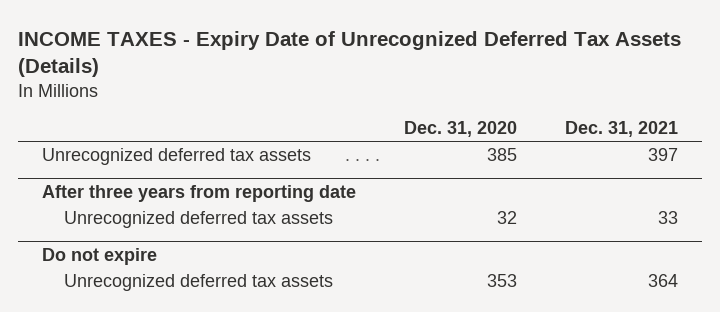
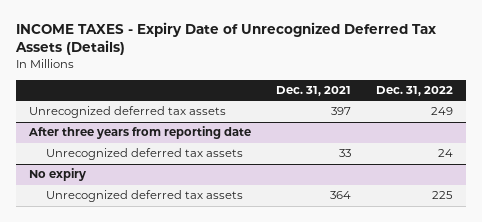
[403,121,517,138] Dec. 31, 2020 -> none
none -> [376,86,454,97] Dec. 31, 2022
[42,248,158,266] Do not expire -> [28,168,86,182] No expiry

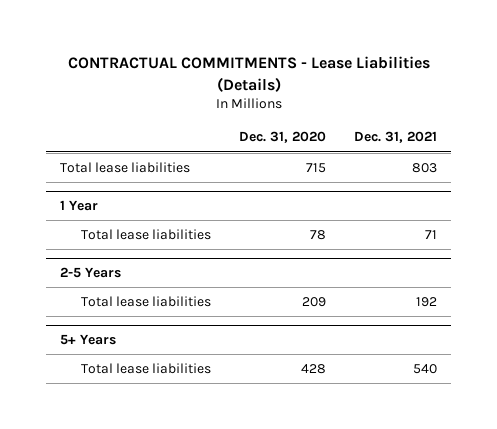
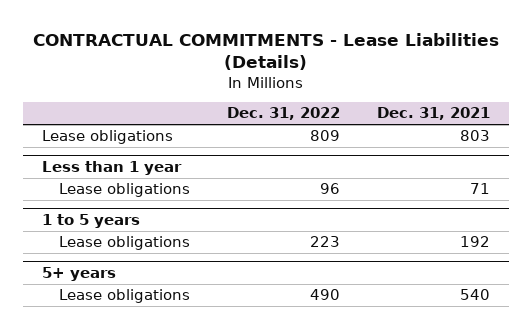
[239,131,327,144] Dec. 31, 2020 -> none
none -> [227,107,341,121] Dec. 31, 2022
[59,161,190,173] Total lease liabilities -> [41,130,173,145] Lease obligations
[59,199,98,211] 1 Year -> [41,161,182,176] Less than 1 year
[81,228,212,240] Total lease liabilities -> [59,183,191,198] Lease obligations
[59,266,121,278] 2-5 Years -> [41,214,140,229] 1 to 5 years
[81,295,212,307] Total lease liabilities -> [59,236,191,251] Lease obligations
[59,333,116,345] 5+ Years -> [41,267,116,282] 5+ years
[81,362,212,374] Total lease liabilities -> [59,289,191,304] Lease obligations

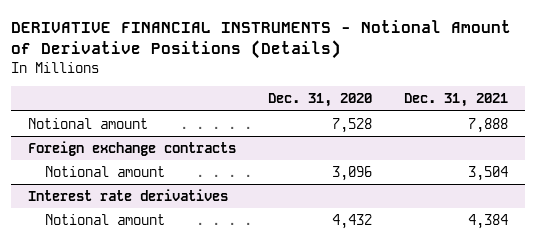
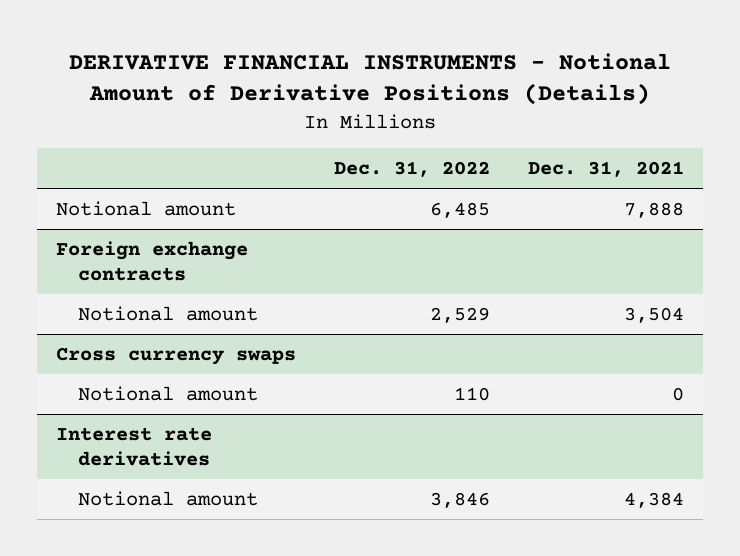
[267,93,372,108] Dec. 31, 2020 -> none
none -> [334,161,491,178] Dec. 31, 2022
none -> [56,347,297,366] Cross currency swaps
none -> [78,386,259,402] Notional amount

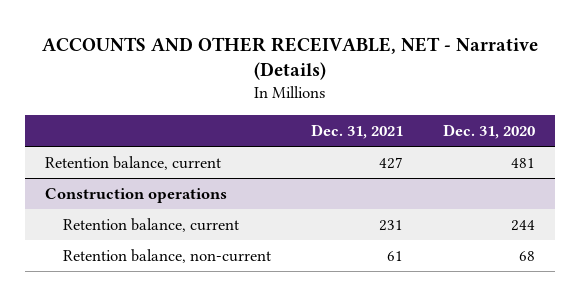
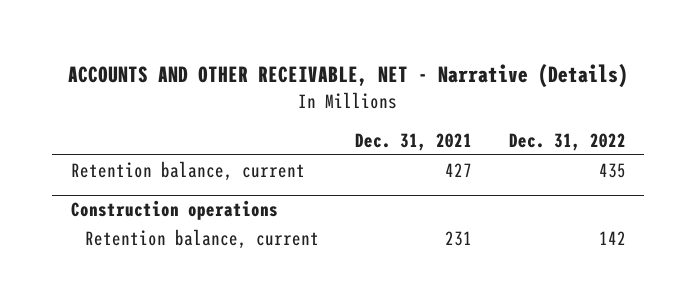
[443,123,536,139] Dec. 31, 2020 -> none
none -> [508,133,626,152] Dec. 31, 2022
[62,249,271,264] Retention balance, non-current -> none

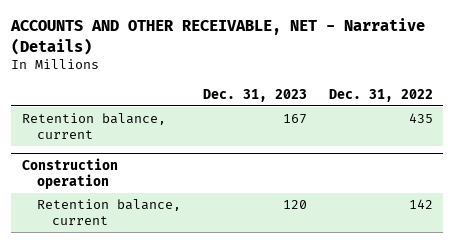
[355,133,473,152] Dec. 31, 2021 -> none
none -> [202,88,307,102] Dec. 31, 2023
[70,200,278,221] Construction operations -> [21,158,118,189] Construction operation

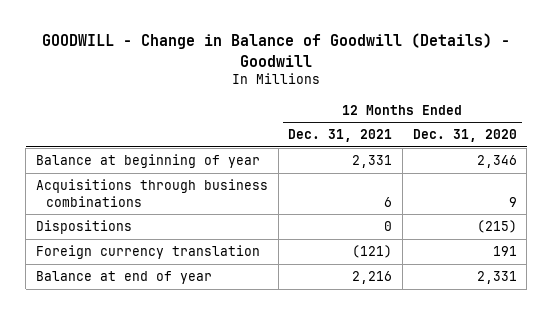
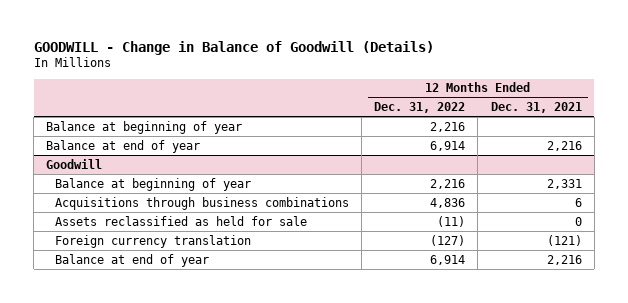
[42,33,511,67] GOODWILL - Change in Balance of Goodwill (Details) - Goodwill -> [33,40,434,55] GOODWILL - Change in Balance of Goodwill (Details)
[412,129,517,143] Dec. 31, 2020 -> none
none -> [374,102,466,114] Dec. 31, 2022
none -> [46,120,243,134] Balance at beginning of year
none -> [46,139,201,153] Balance at end of year
none -> [46,158,103,169] Goodwill
[36,220,133,235] Dispositions -> none
none -> [54,215,307,226] Assets reclassified as held for sale

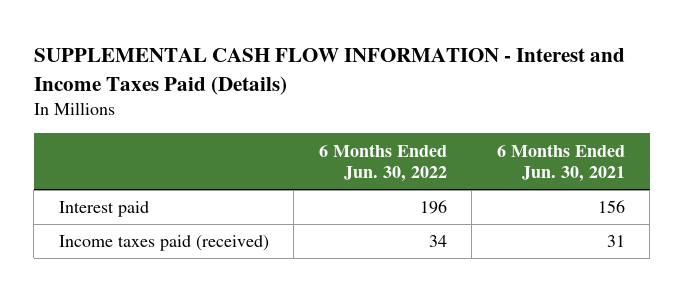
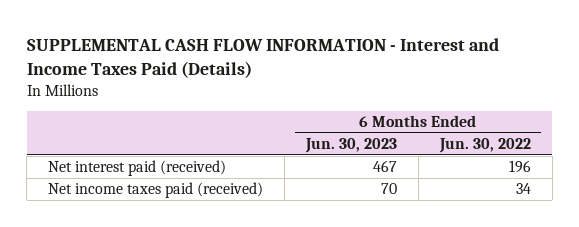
[496,143,625,183] 6 Months Ended Jun. 30, 2021 -> none
none -> [305,138,398,154] Jun. 30, 2023
[58,201,149,218] Interest paid -> [48,160,227,177] Net interest paid (received)
[58,235,269,252] Income taxes paid (received) -> [48,182,264,199] Net income taxes paid (received)

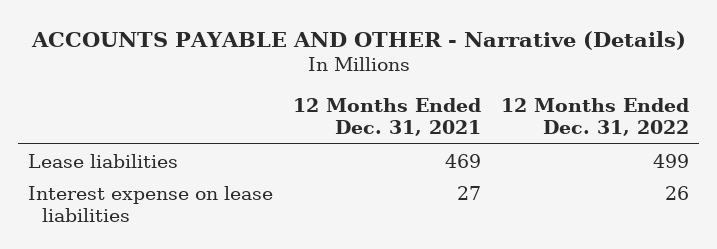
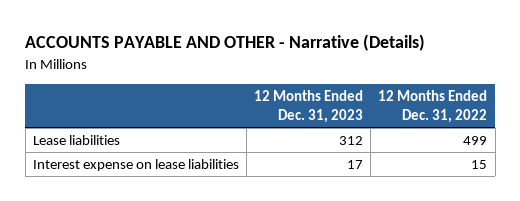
[293,98,482,137] 12 Months Ended Dec. 31, 2021 -> none
none -> [254,89,364,124] 12 Months Ended Dec. 31, 2023
[664,185,689,200] 26 -> [471,159,488,169] 15

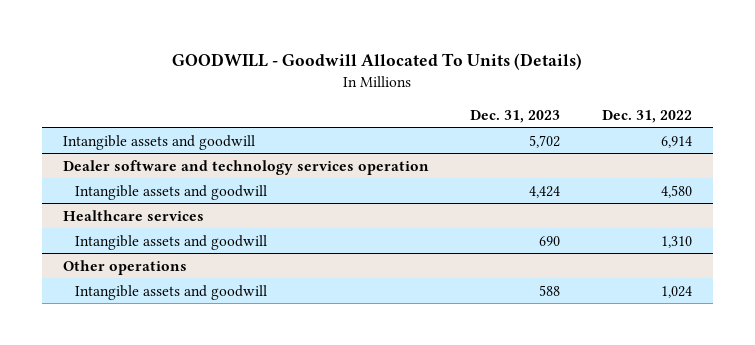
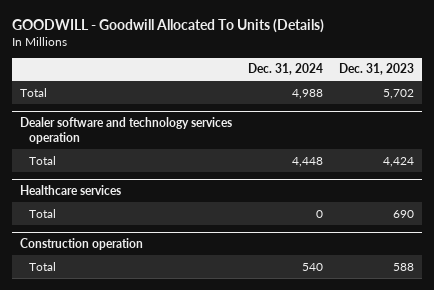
[601,109,692,123] Dec. 31, 2022 -> none
none -> [248,63,324,76] Dec. 31, 2024
[62,134,255,150] Intangible assets and goodwill -> [19,87,47,97] Total
[74,184,267,200] Intangible assets and goodwill -> [28,155,56,165] Total
[62,259,187,275] Other operations -> none
[74,234,267,250] Intangible assets and goodwill -> [28,208,56,218] Total
none -> [19,238,143,251] Construction operation
[74,284,267,300] Intangible assets and goodwill -> [28,261,56,271] Total

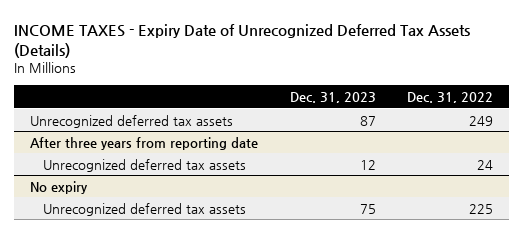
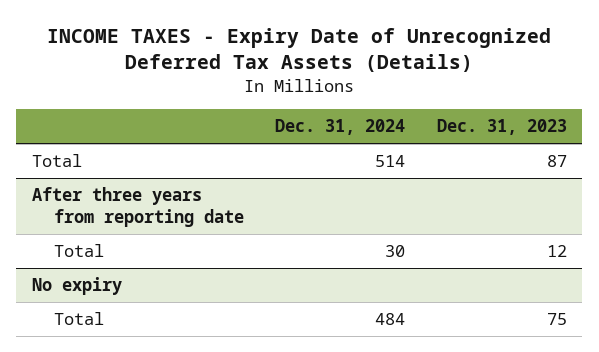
[407,92,494,104] Dec. 31, 2022 -> none
none -> [275,119,406,136] Dec. 31, 2024
[30,114,234,128] Unrecognized deferred tax assets -> [31,154,82,168] Total
[43,158,247,172] Unrecognized deferred tax assets -> [54,244,105,258] Total
[43,202,247,216] Unrecognized deferred tax assets -> [54,312,105,326] Total

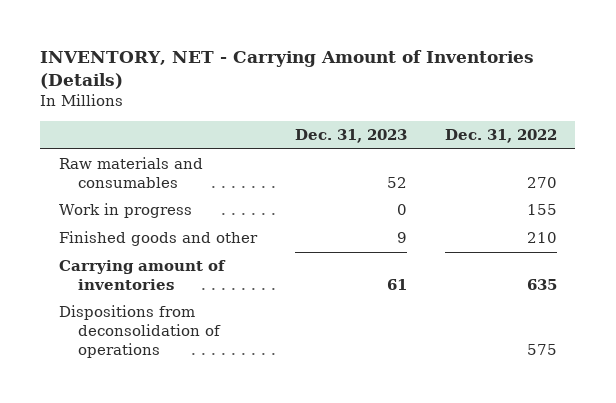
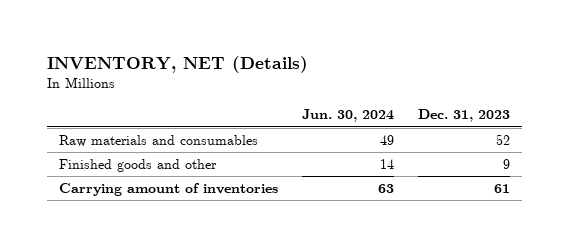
[40,50,535,90] INVENTORY, NET - Carrying Amount of Inventories (Details) -> [47,56,309,74] INVENTORY, NET (Details)
[444,129,557,144] Dec. 31, 2022 -> none
none -> [302,109,395,123] Jun. 30, 2024
[59,203,193,219] Work in progress -> none
[59,305,222,358] Dispositions from deconsolidation of operations -> none

